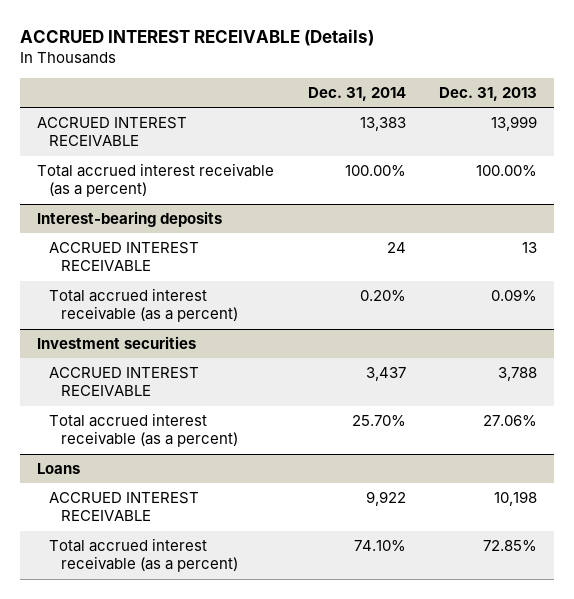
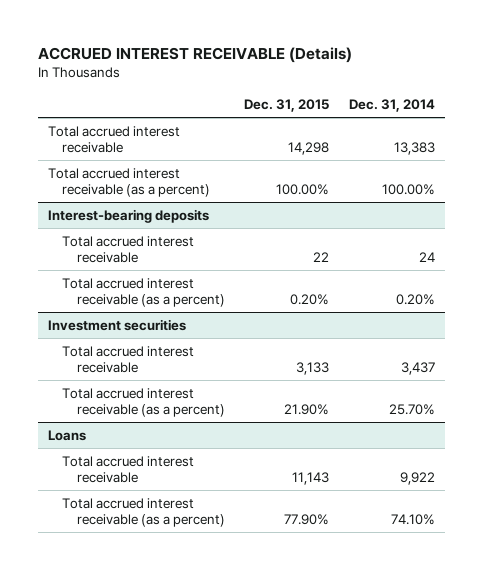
[439,86,538,101] Dec. 31, 2013 -> none
none -> [244,99,330,113] Dec. 31, 2015
[36,117,187,147] ACCRUED INTEREST RECEIVABLE -> [47,125,180,153] Total accrued interest receivable
[48,242,199,272] ACCRUED INTEREST RECEIVABLE -> [62,235,195,263] Total accrued interest receivable
[48,367,199,397] ACCRUED INTEREST RECEIVABLE -> [62,345,195,373] Total accrued interest receivable
[48,492,199,522] ACCRUED INTEREST RECEIVABLE -> [62,455,195,483] Total accrued interest receivable

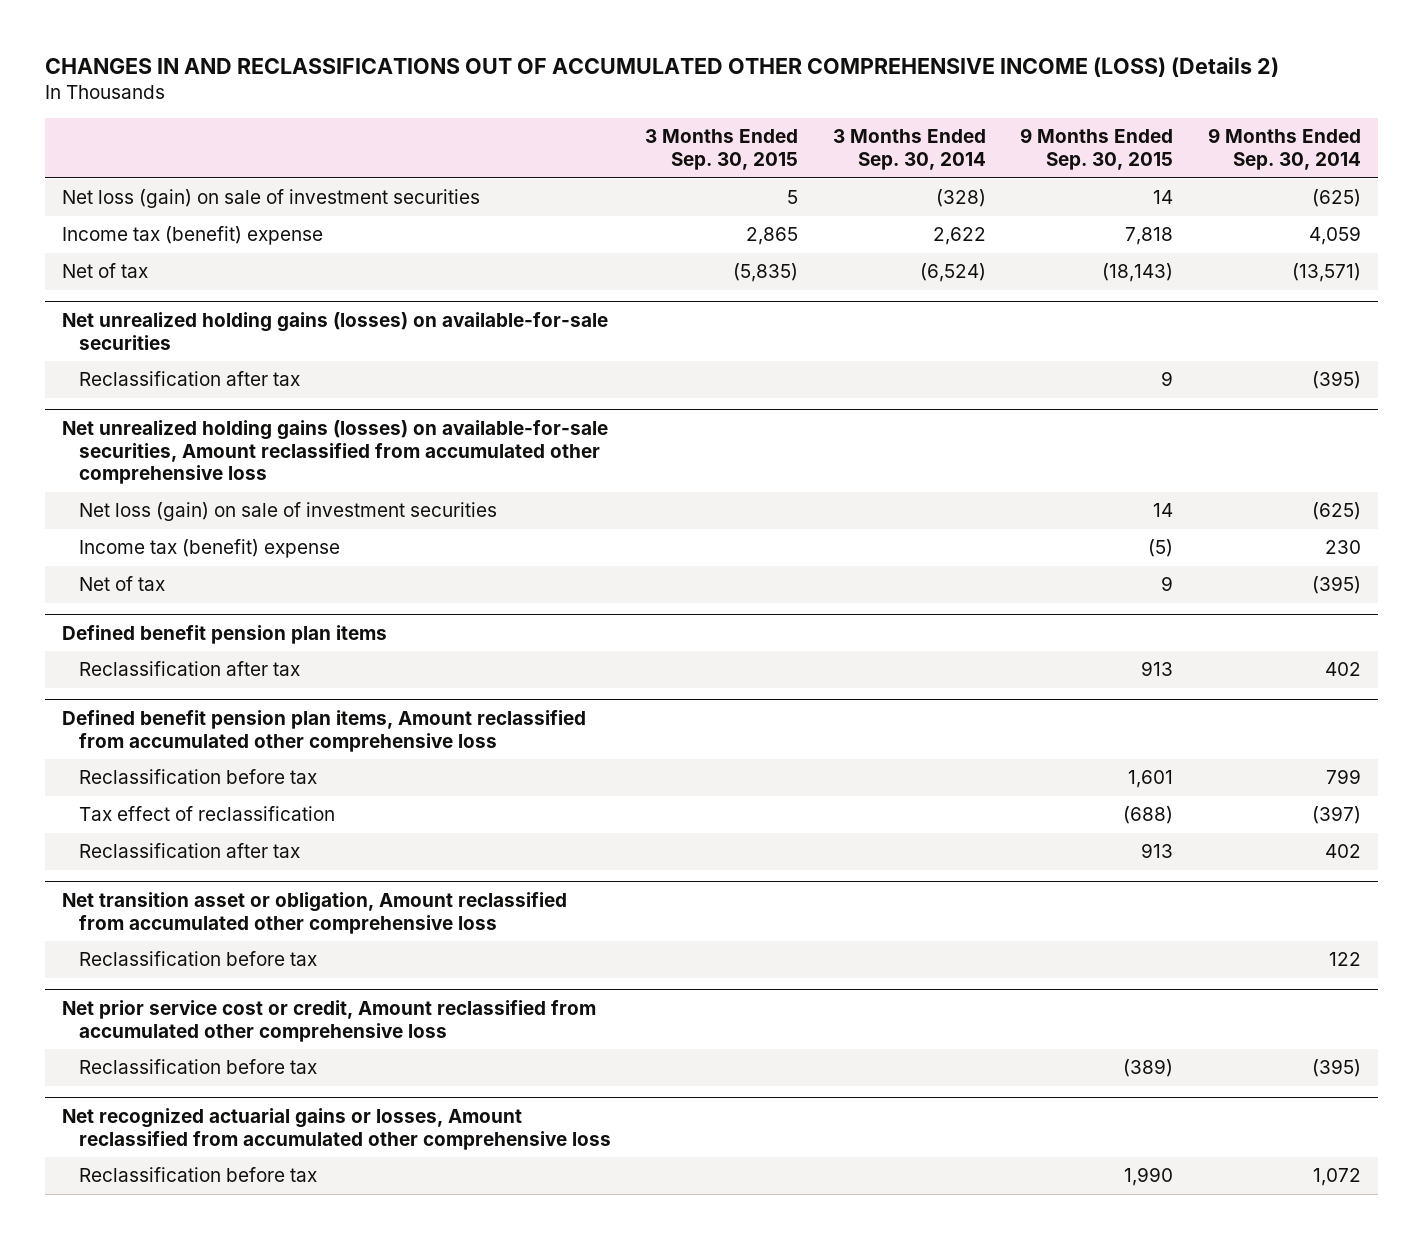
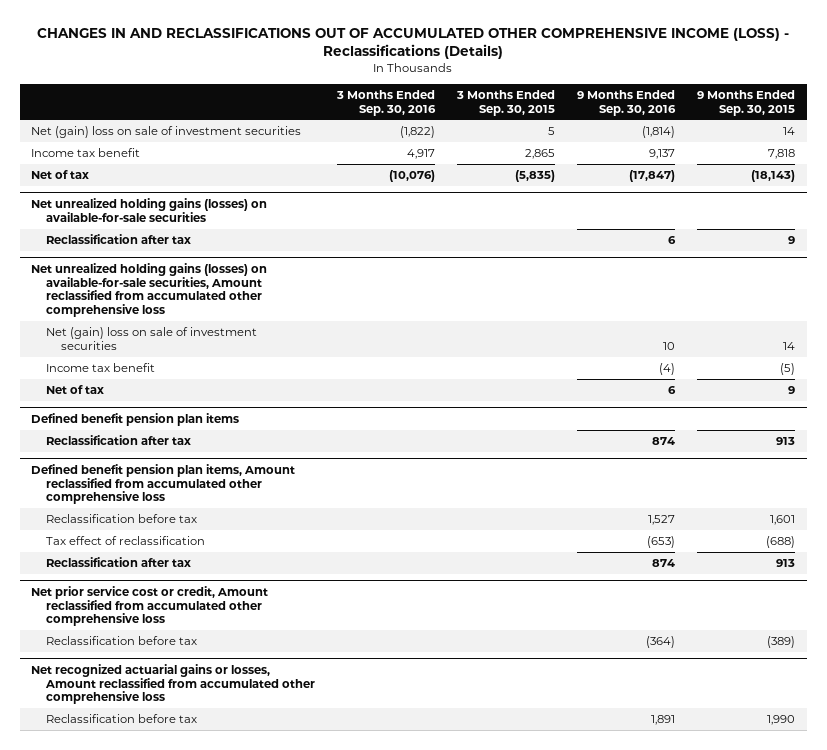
[44,56,1279,77] CHANGES IN AND RECLASSIFICATIONS OUT OF ACCUMULATED OTHER COMPREHENSIVE INCOME (LOSS) (Details 2) -> [37,28,790,60] CHANGES IN AND RECLASSIFICATIONS OUT OF ACCUMULATED OTHER COMPREHENSIVE INCOME (LOSS) - Reclassifications (Details)
[832,129,986,171] 3 Months Ended Sep. 30, 2014 -> none
[1207,128,1361,171] 9 Months Ended Sep. 30, 2014 -> none
none -> [336,89,437,116] 3 Months Ended Sep. 30, 2016
none -> [577,89,677,116] 9 Months Ended Sep. 30, 2016
[61,189,480,209] Net loss (gain) on sale of investment securities -> [31,126,302,139] Net (gain) loss on sale of investment securities
[61,226,323,246] Income tax (benefit) expense -> [31,148,141,158] Income tax benefit
[78,502,497,522] Net loss (gain) on sale of investment securities -> [46,327,258,350] Net (gain) loss on sale of investment securities
[78,539,340,559] Income tax (benefit) expense -> [46,363,156,373] Income tax benefit
[61,891,567,934] Net transition asset or obligation, Amount reclassified from accumulated other comprehensive loss -> none
[78,951,317,967] Reclassification before tax -> none

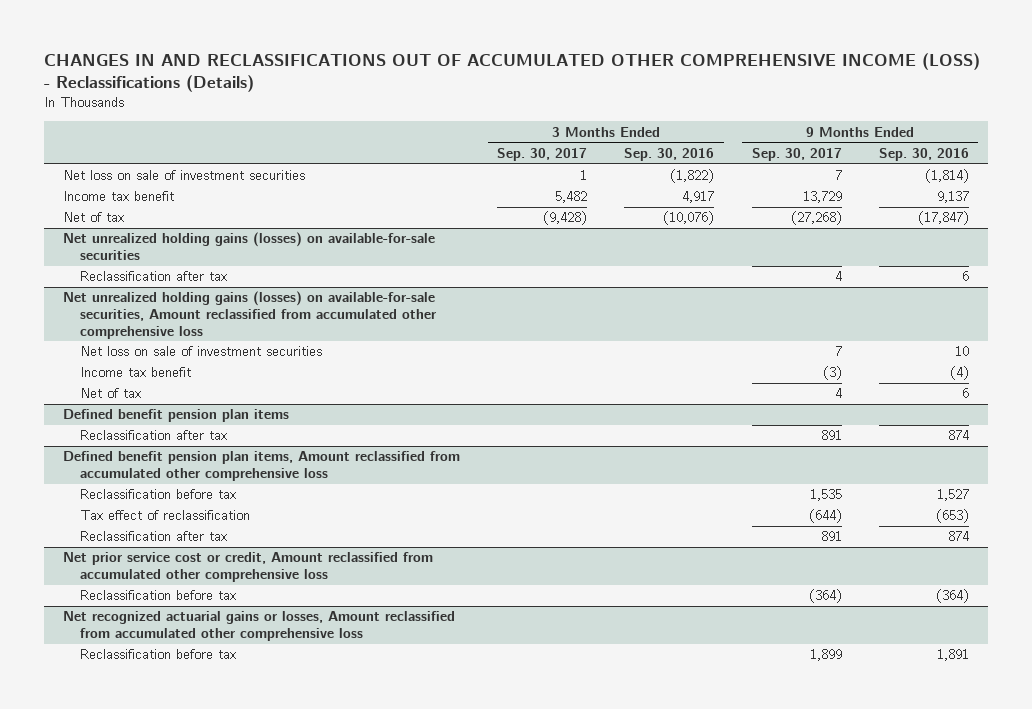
[456,89,556,116] 3 Months Ended Sep. 30, 2015 -> none
[697,89,796,116] 9 Months Ended Sep. 30, 2015 -> none
none -> [497,147,588,161] Sep. 30, 2017
none -> [751,147,842,161] Sep. 30, 2017
[31,126,302,139] Net (gain) loss on sale of investment securities -> [62,170,305,181] Net loss on sale of investment securities
[46,327,258,350] Net (gain) loss on sale of investment securities -> [79,346,322,357] Net loss on sale of investment securities

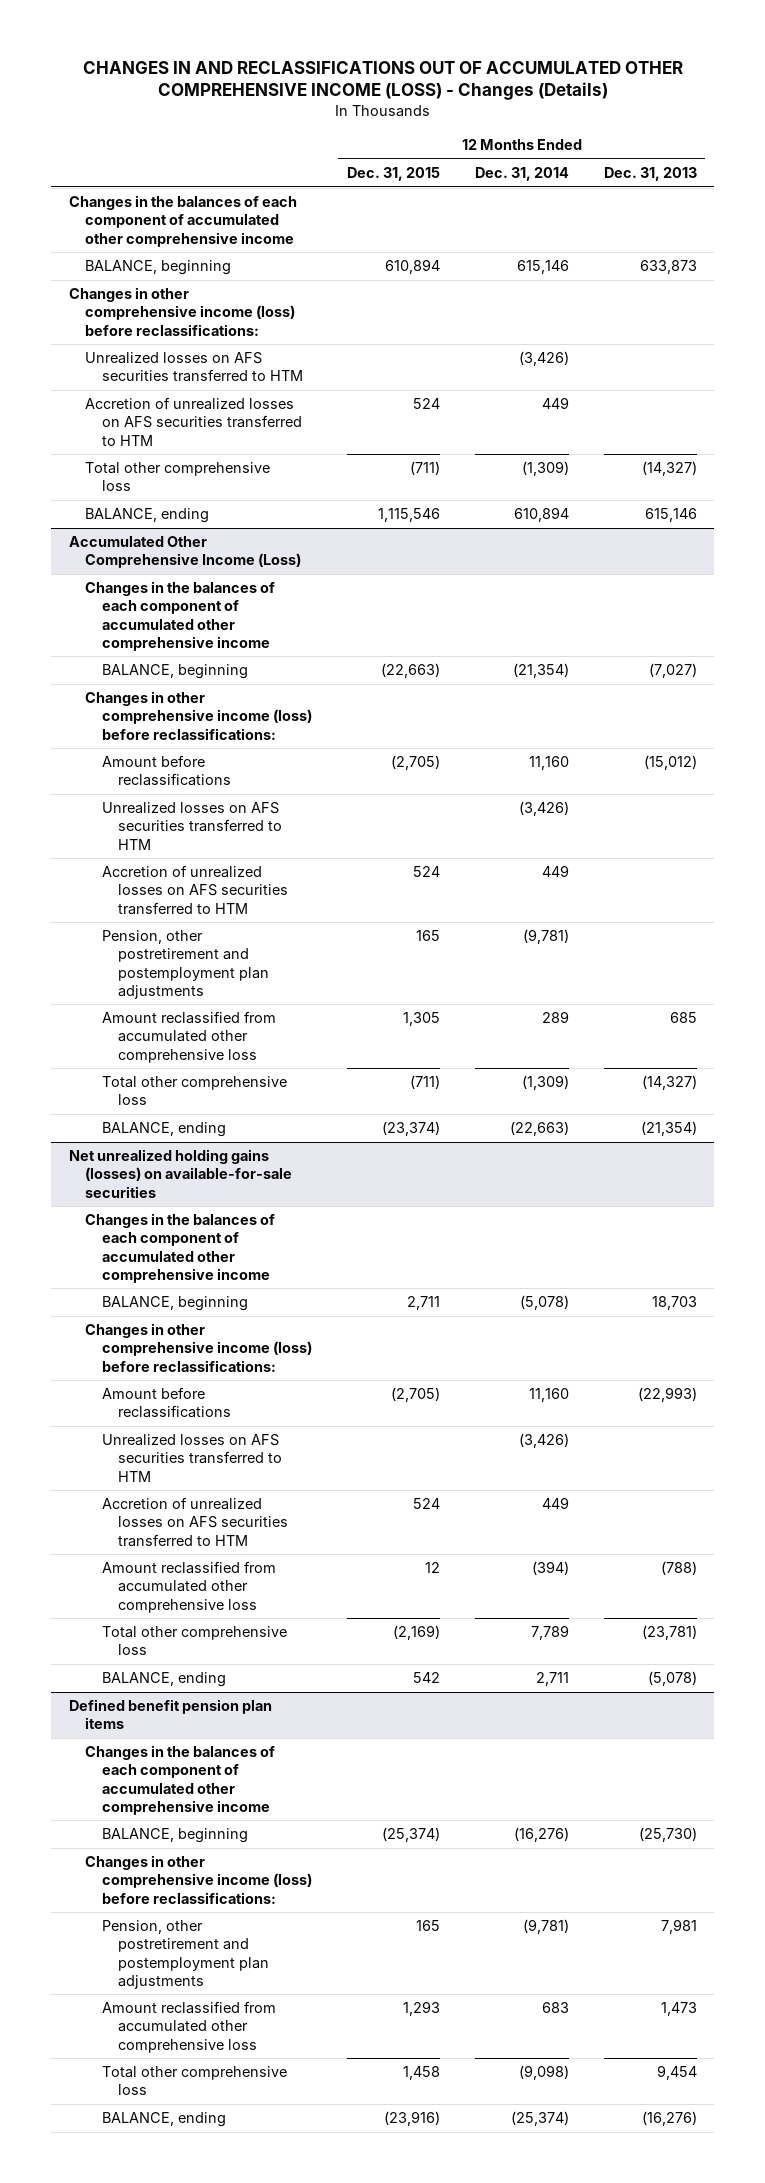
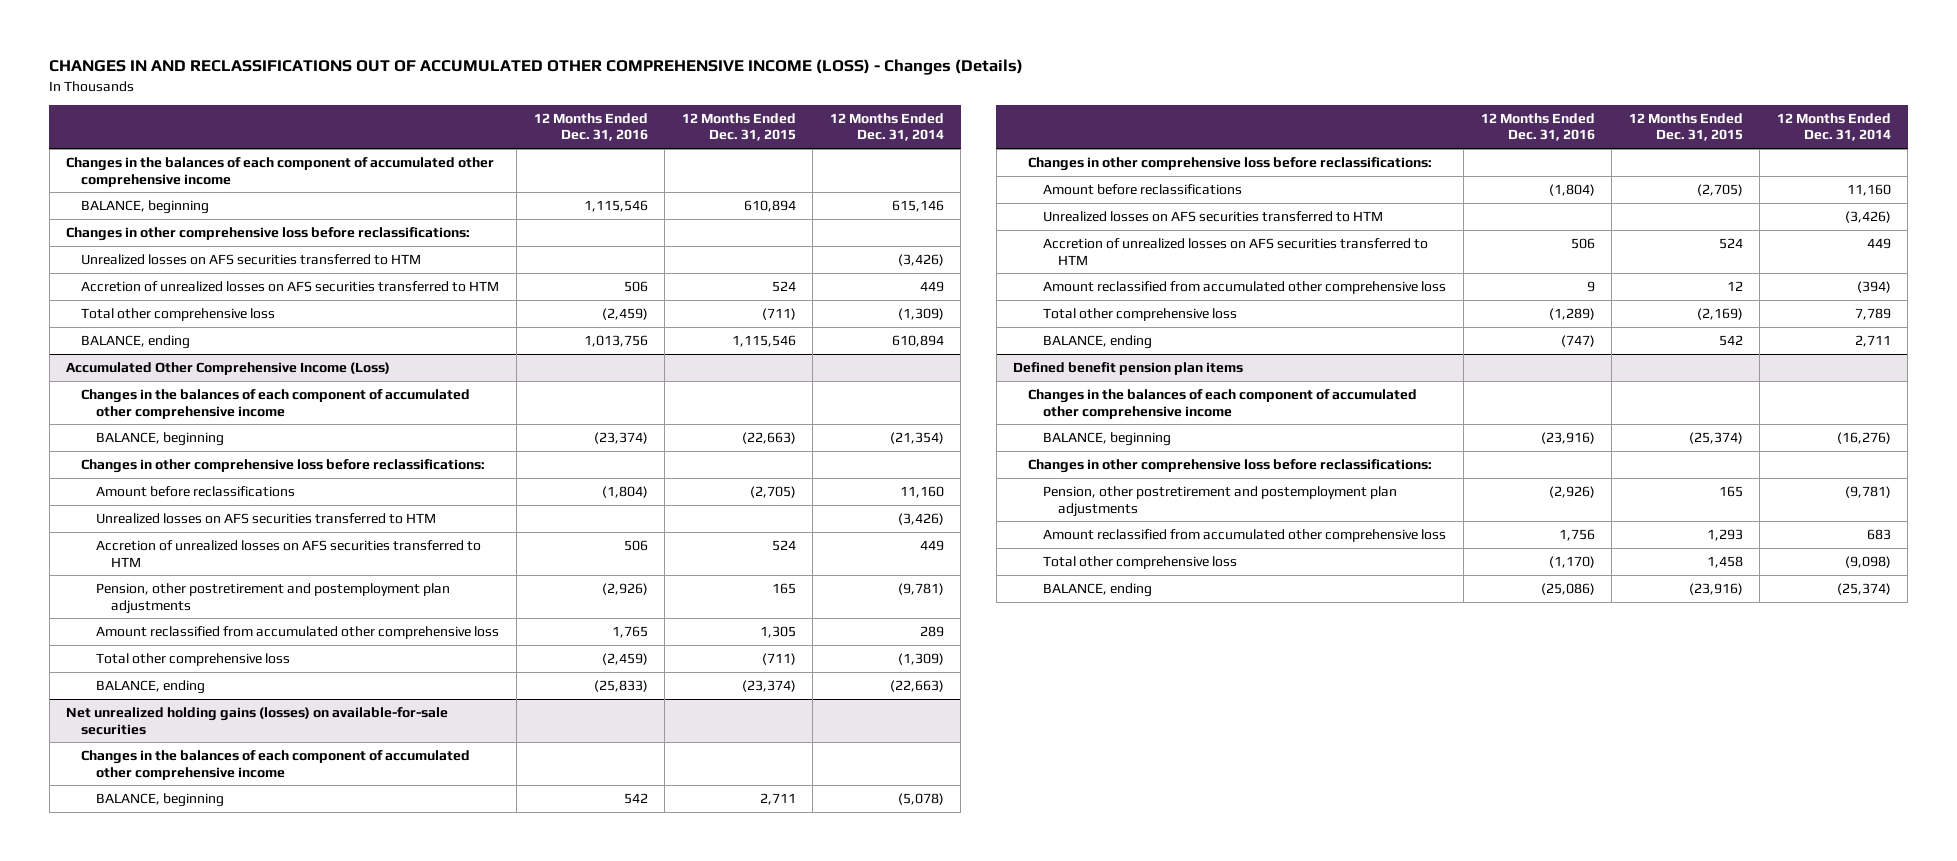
[603,166,697,181] Dec. 31, 2013 -> none
none -> [533,112,648,142] 12 Months Ended Dec. 31, 2016
[68,287,296,336] Changes in other comprehensive income (loss) before reclassifications: -> [66,226,471,241] Changes in other comprehensive loss before reclassifications:
[85,691,312,740] Changes in other comprehensive income (loss) before reclassifications: -> [81,458,486,473] Changes in other comprehensive loss before reclassifications:
[85,1323,312,1372] Changes in other comprehensive income (loss) before reclassifications: -> [1028,156,1433,171] Changes in other comprehensive loss before reclassifications:
[85,1855,312,1904] Changes in other comprehensive income (loss) before reclassifications: -> [1028,458,1433,473] Changes in other comprehensive loss before reclassifications:

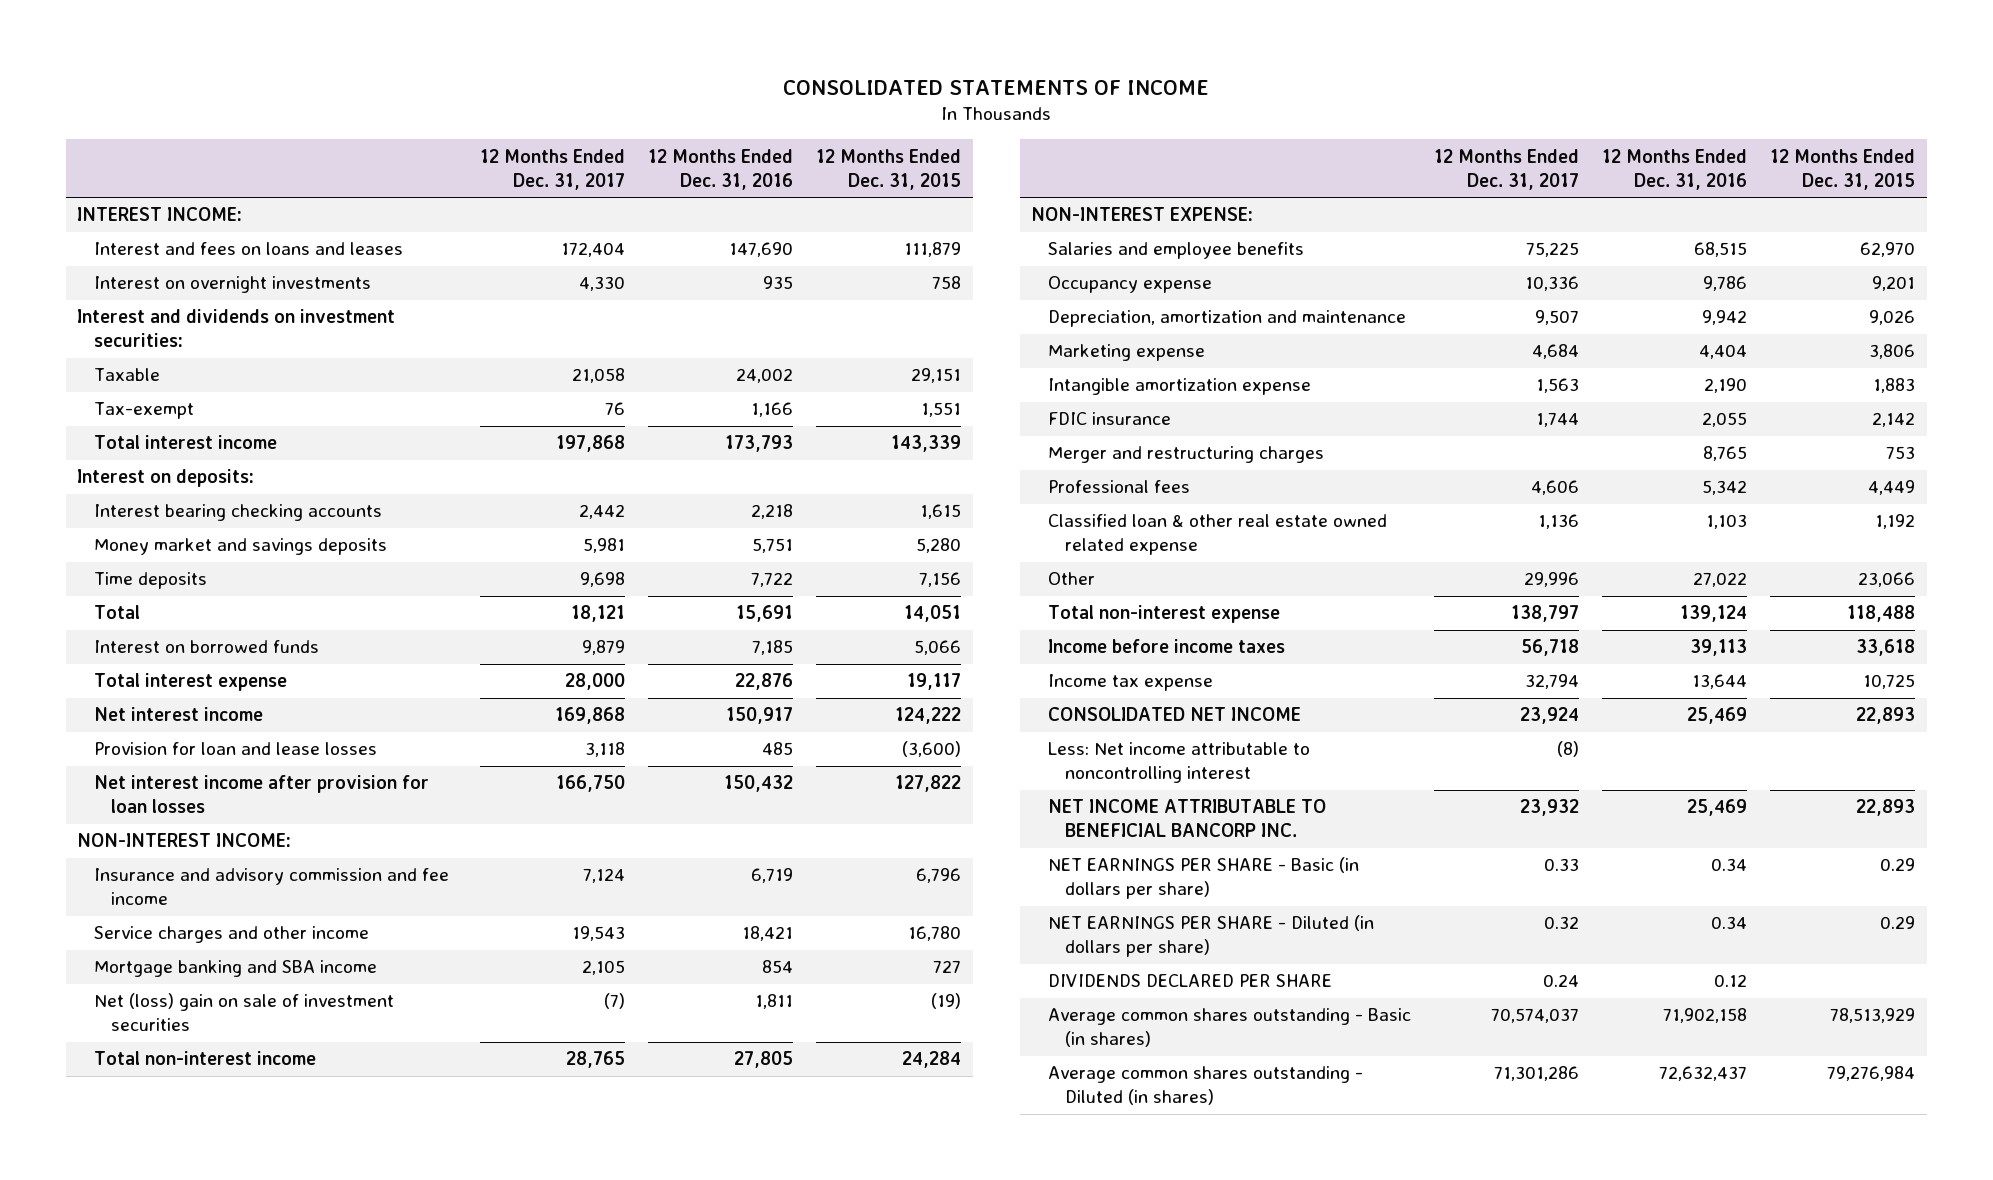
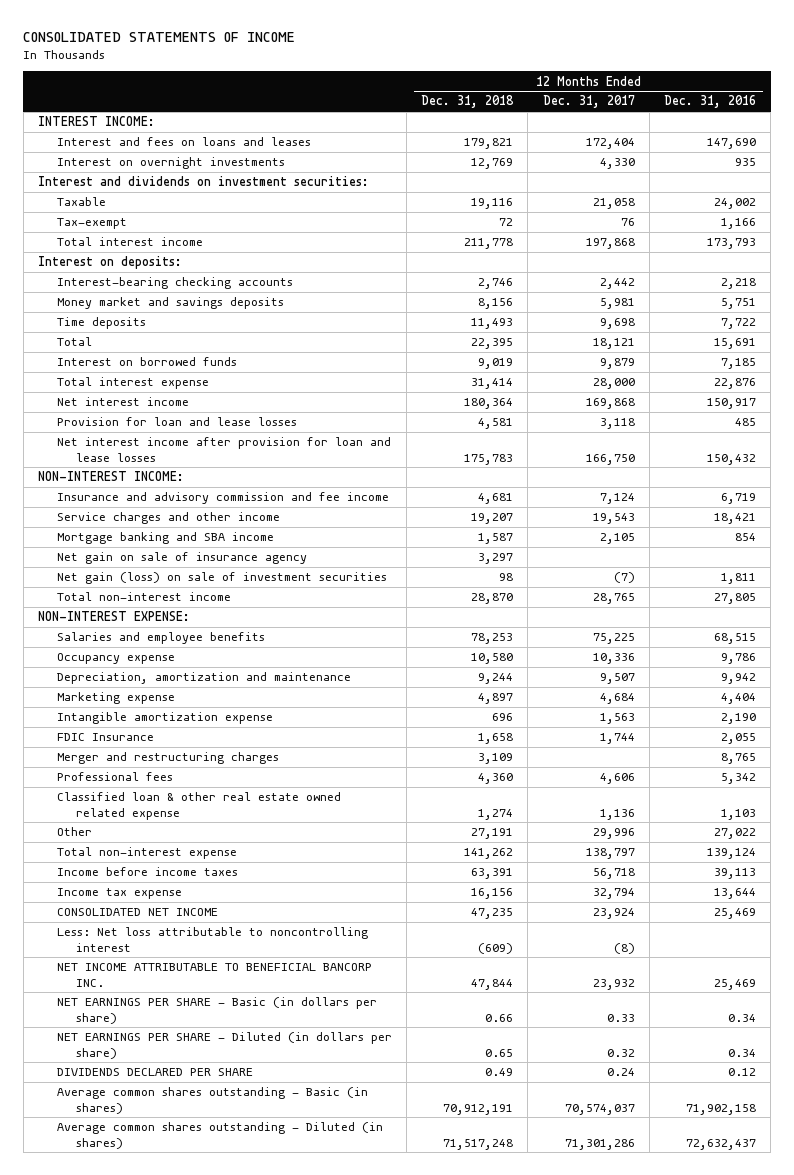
[816,148,962,190] 12 Months Ended Dec. 31, 2015 -> none
none -> [421,95,515,109] Dec. 31, 2018
[93,504,382,522] Interest bearing checking accounts -> [56,277,293,290] Interest-bearing checking accounts
[93,775,429,814] Net interest income after provision for loan losses -> [56,437,391,462] Net interest income after provision for loan and lease losses
none -> [56,552,307,565] Net gain on sale of insurance agency
[93,993,394,1032] Net (loss) gain on sale of investment securities -> [56,572,387,585] Net gain (loss) on sale of investment securities
[1048,412,1172,426] FDIC insurance -> [56,733,154,742] FDIC Insurance
[1048,742,1311,784] Less: Net income attributable to noncontrolling interest -> [56,927,368,952] Less: Net loss attributable to noncontrolling interest

